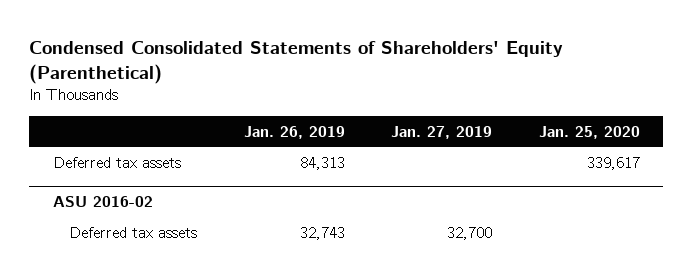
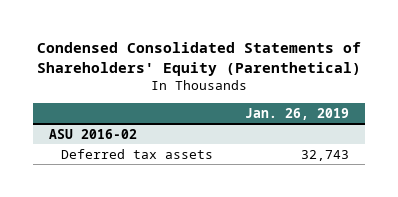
[391,125,493,139] Jan. 27, 2019 -> none
[538,125,640,139] Jan. 25, 2020 -> none
[52,156,181,168] Deferred tax assets -> none

